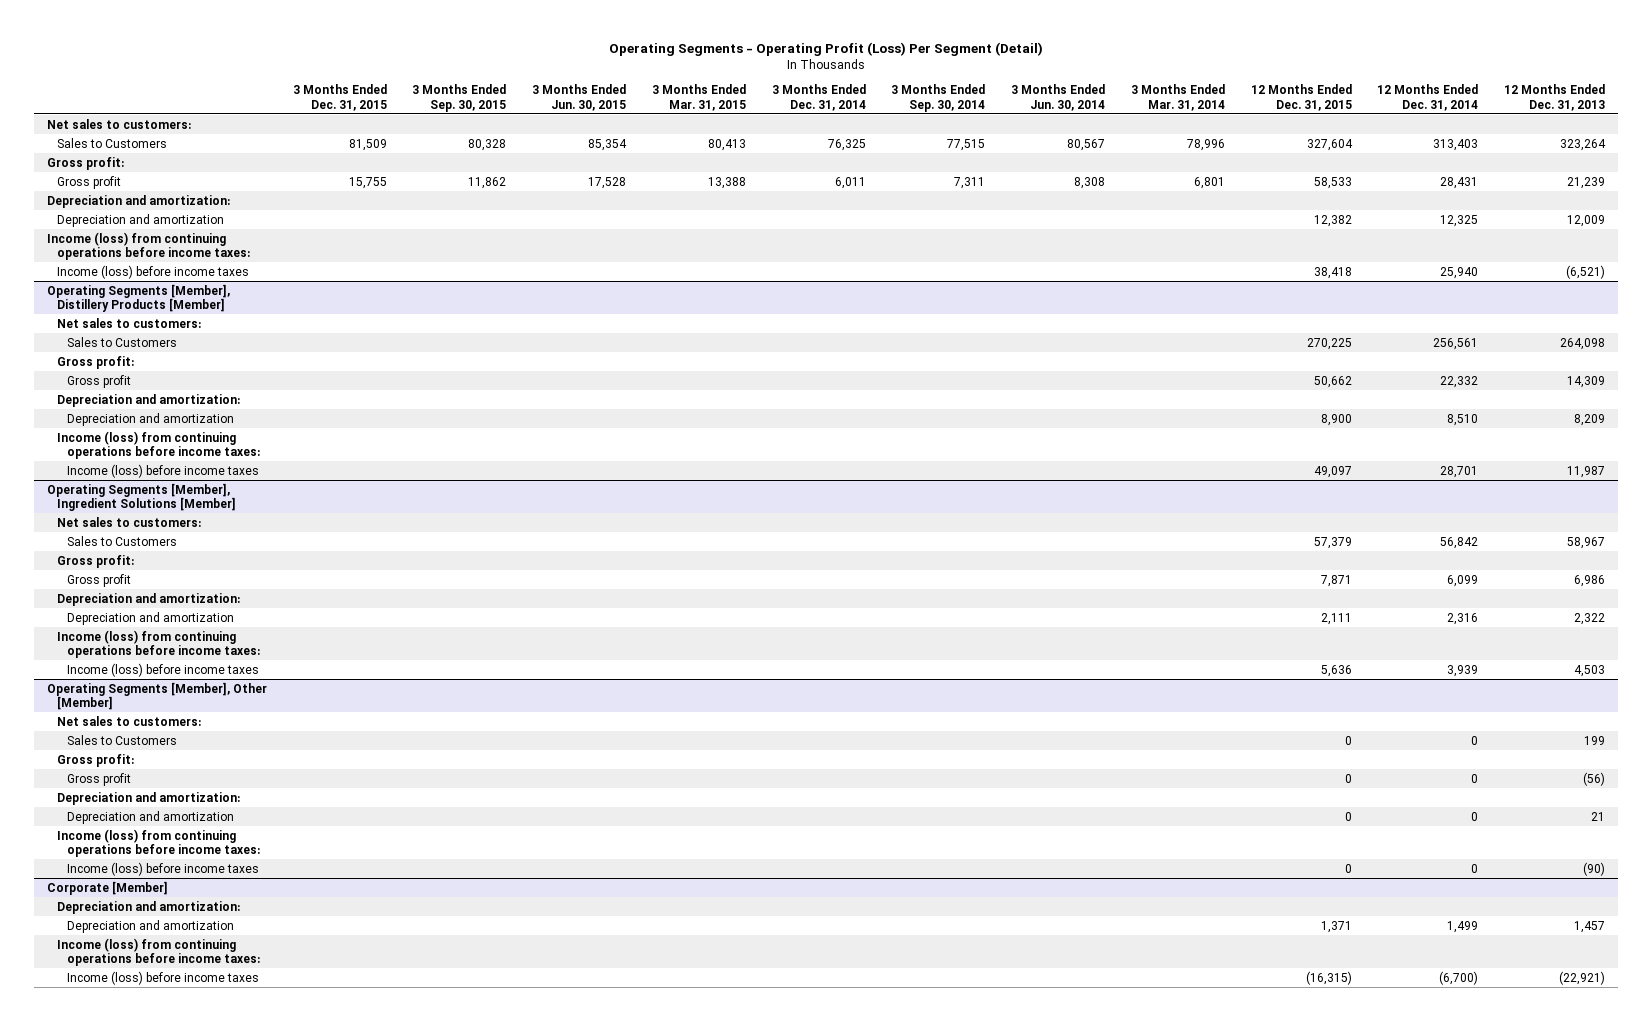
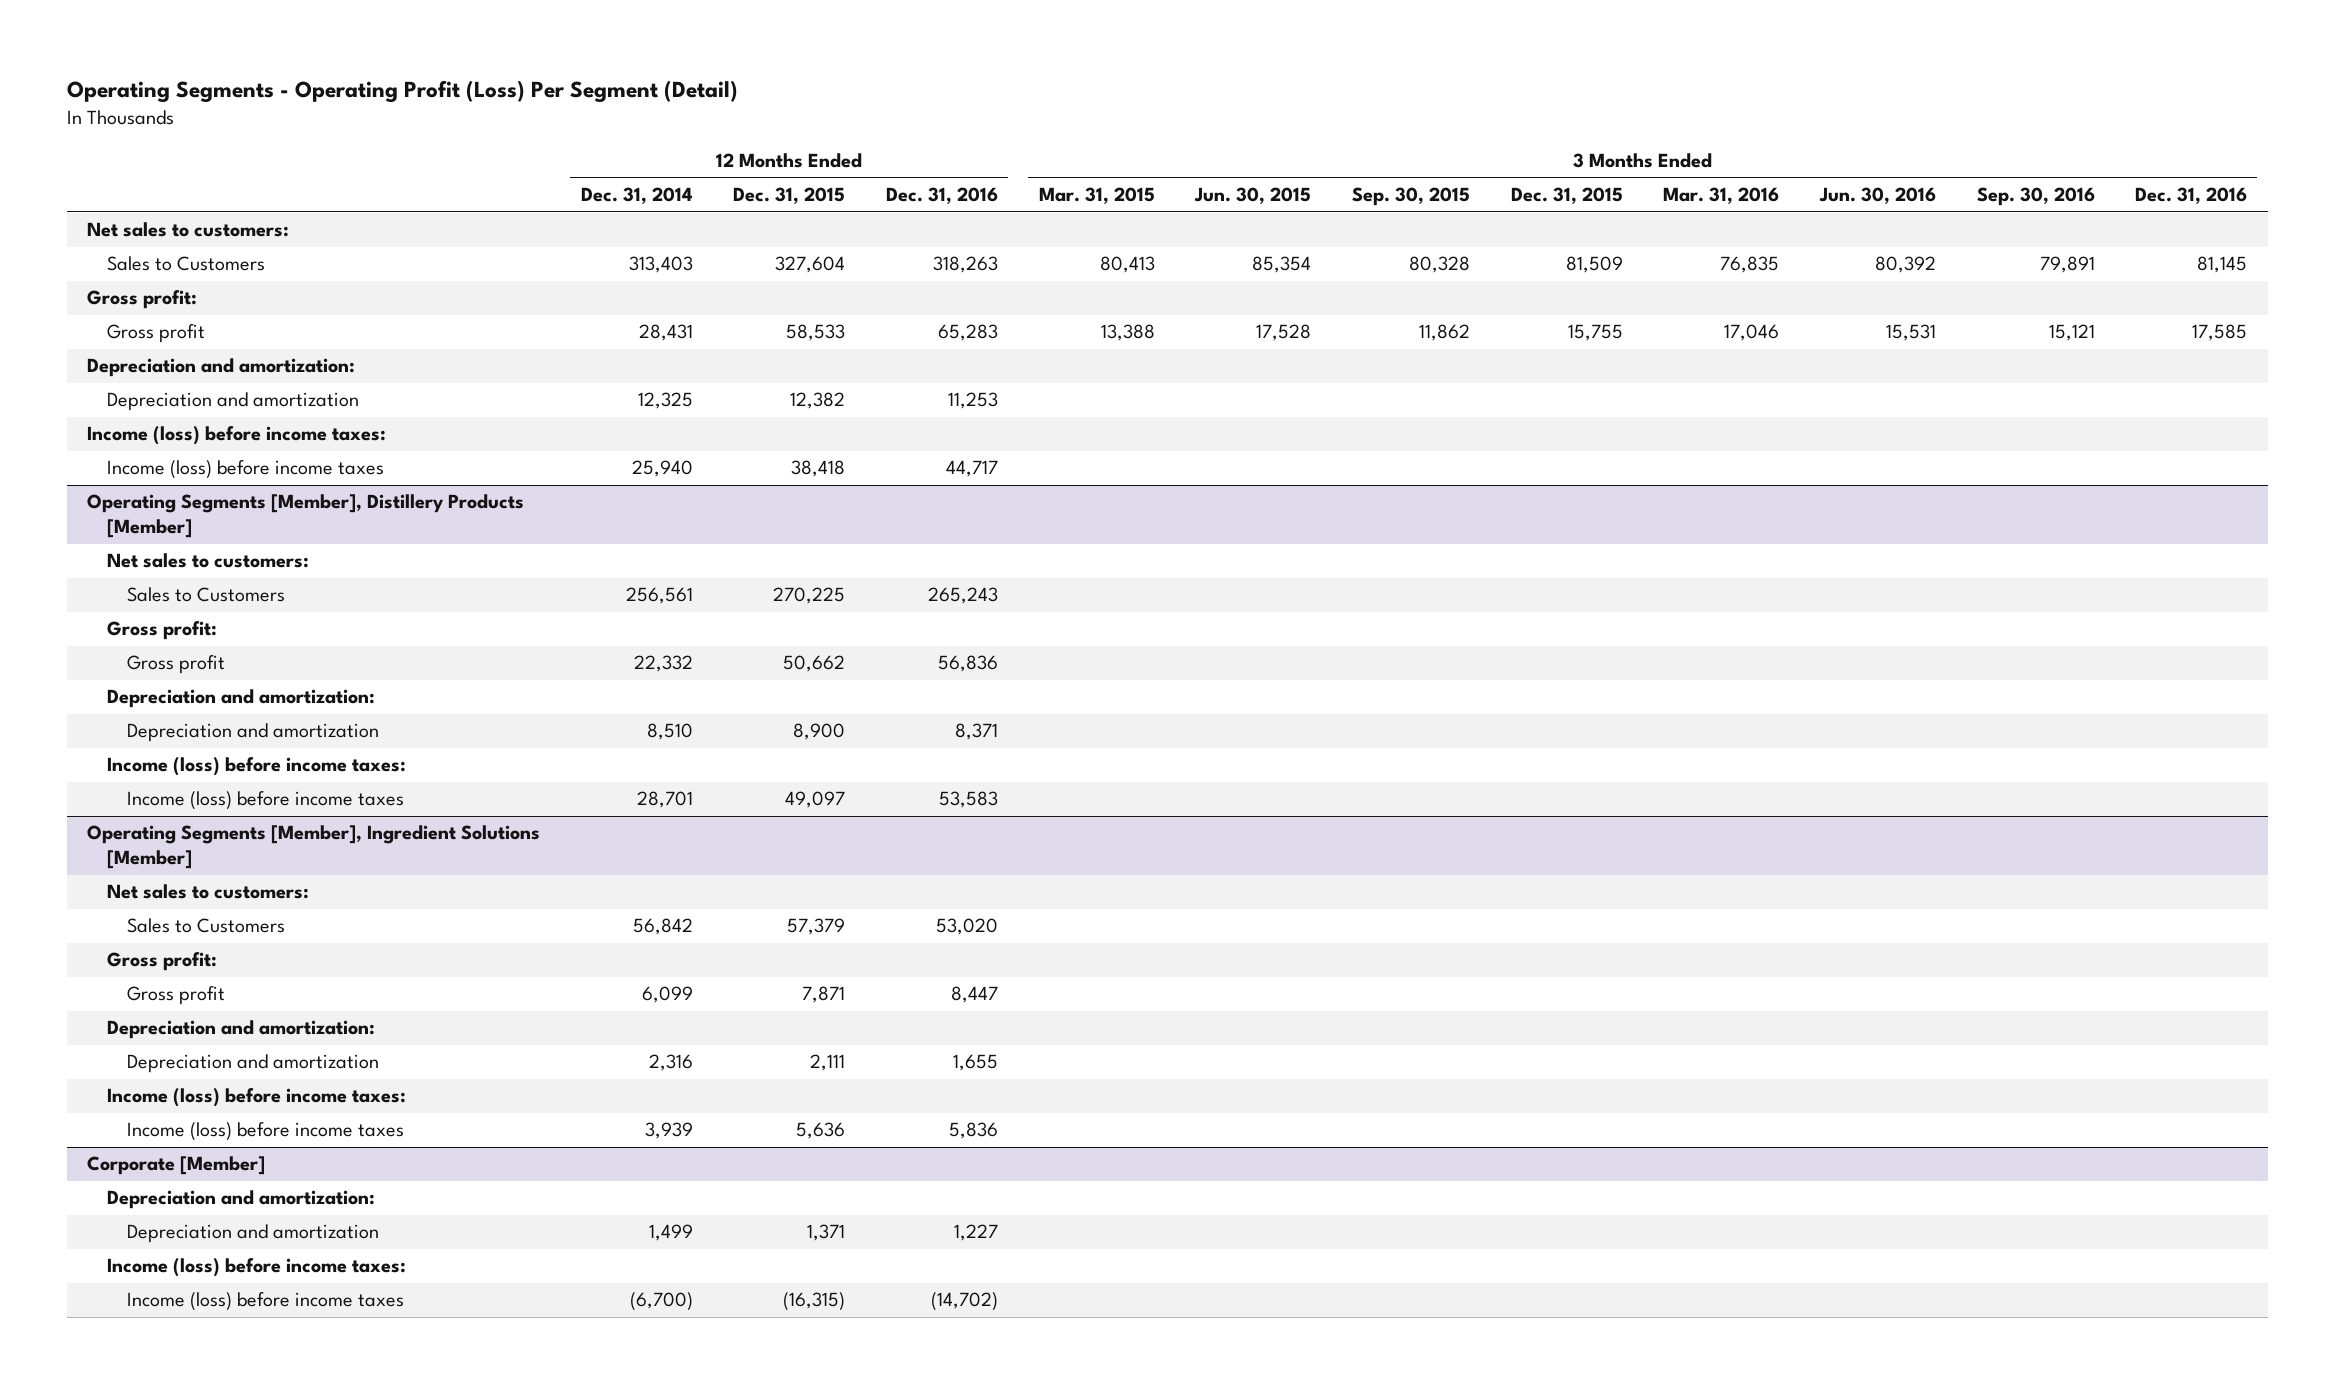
[771,84,866,111] 3 Months Ended Dec. 31, 2014 -> none
[891,84,986,112] 3 Months Ended Sep. 30, 2014 -> none
[1011,84,1106,111] 3 Months Ended Jun. 30, 2014 -> none
[1130,84,1225,111] 3 Months Ended Mar. 31, 2014 -> none
[1504,84,1606,111] 12 Months Ended Dec. 31, 2013 -> none
none -> [885,187,998,205] Dec. 31, 2016
none -> [1663,187,1780,205] Mar. 31, 2016
none -> [1818,187,1936,205] Jun. 30, 2016
none -> [1976,187,2095,207] Sep. 30, 2016
none -> [2135,187,2248,205] Dec. 31, 2016
[47,231,250,260] Income (loss) from continuing operations before income taxes: -> [86,426,386,446] Income (loss) before income taxes:
[56,430,260,459] Income (loss) from continuing operations before income taxes: -> [107,757,407,777] Income (loss) before income taxes:
[56,629,260,658] Income (loss) from continuing operations before income taxes: -> [107,1088,407,1108] Income (loss) before income taxes:
[47,681,268,710] Operating Segments [Member], Other [Member] -> none
[56,715,201,726] Net sales to customers: -> none
[66,734,177,745] Sales to Customers -> none
[56,753,134,767] Gross profit: -> none
[66,772,131,786] Gross profit -> none
[56,791,240,805] Depreciation and amortization: -> none
[66,810,234,824] Depreciation and amortization -> none
[56,828,260,857] Income (loss) from continuing operations before income taxes: -> none
[66,861,259,876] Income (loss) before income taxes -> none
[56,937,260,966] Income (loss) from continuing operations before income taxes: -> [107,1258,407,1278] Income (loss) before income taxes:

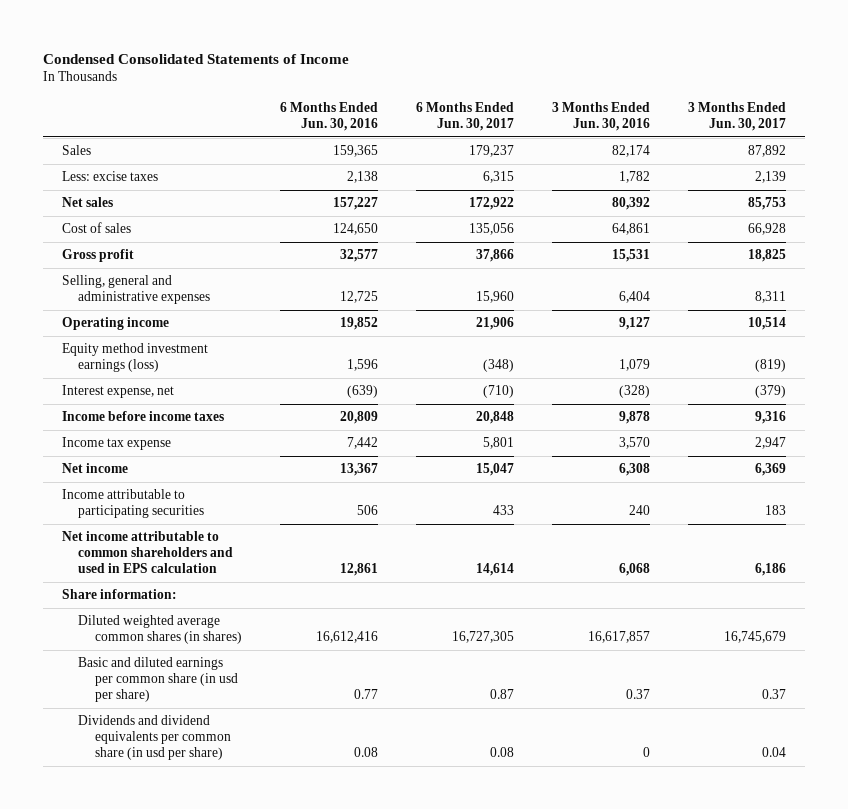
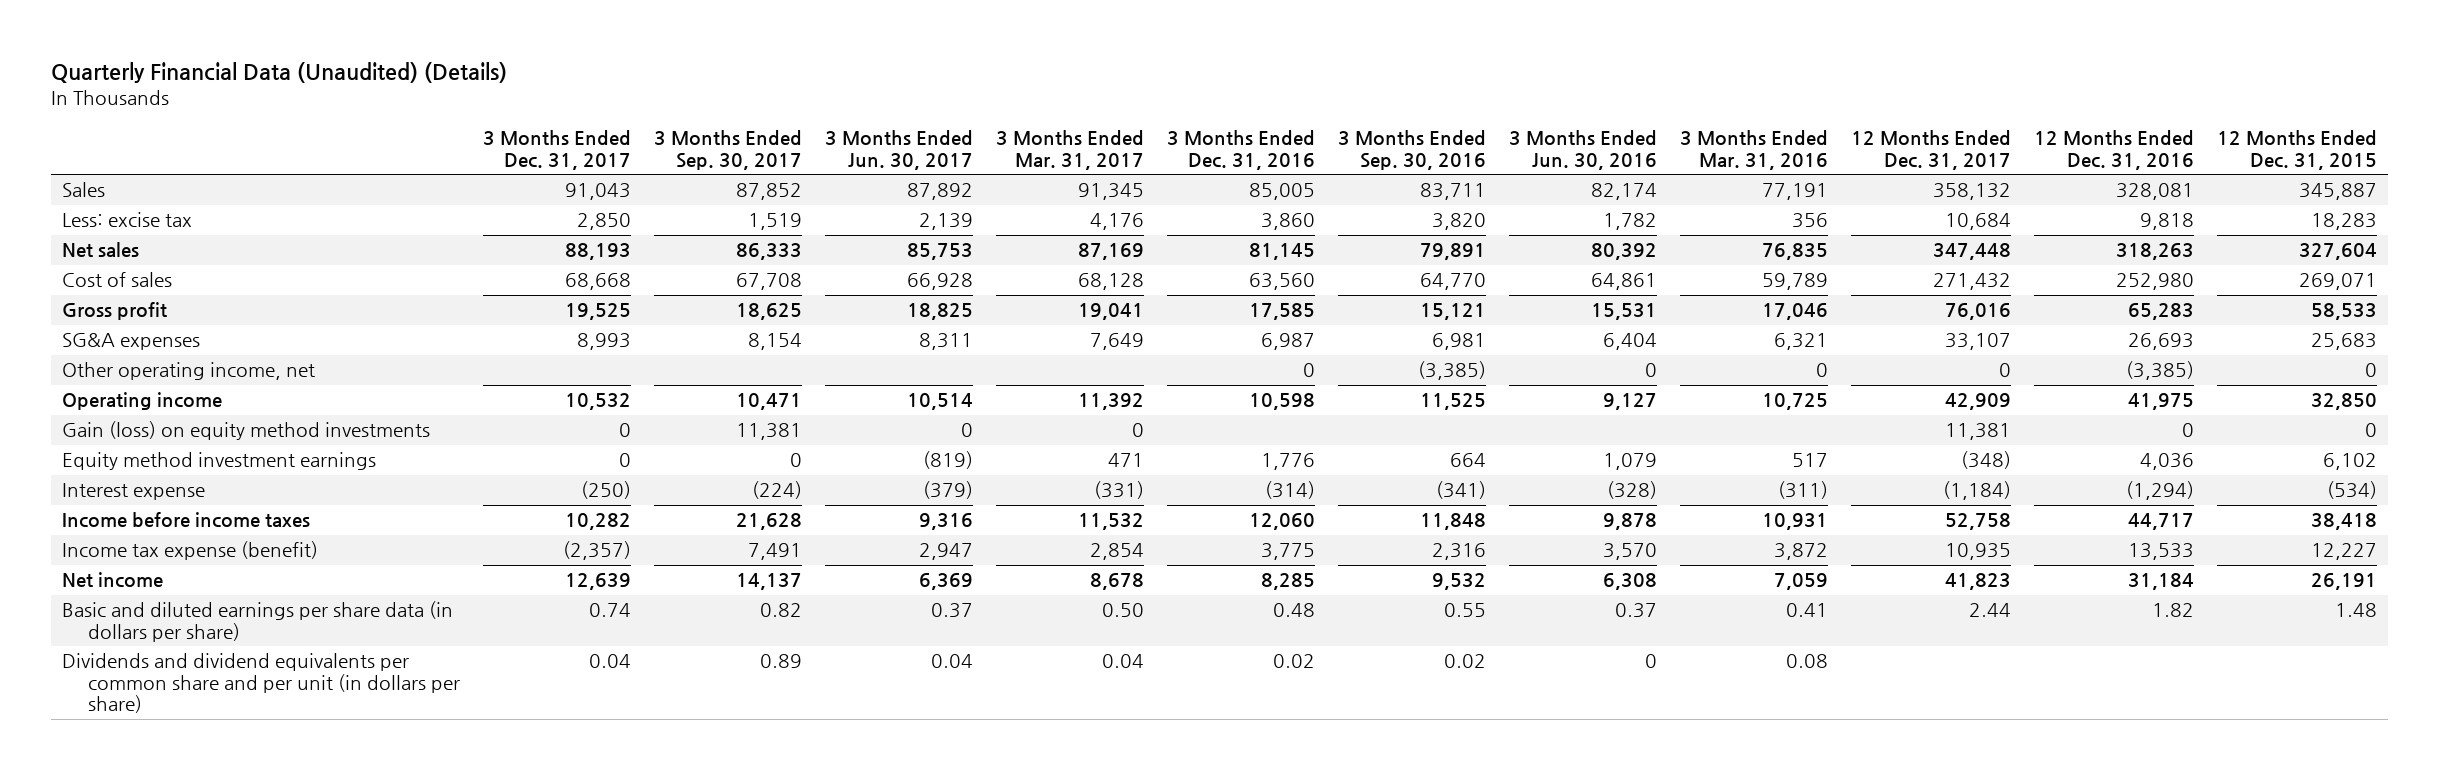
[42,53,349,64] Condensed Consolidated Statements of Income -> [50,62,507,84] Quarterly Financial Data (Unaudited) (Details)
[279,102,378,132] 6 Months Ended Jun. 30, 2016 -> none
[415,102,514,132] 6 Months Ended Jun. 30, 2017 -> none
none -> [483,130,632,170] 3 Months Ended Dec. 31, 2017
none -> [654,130,803,170] 3 Months Ended Sep. 30, 2017
none -> [996,130,1145,170] 3 Months Ended Mar. 31, 2017
none -> [1167,130,1316,170] 3 Months Ended Dec. 31, 2016
none -> [1337,130,1486,170] 3 Months Ended Sep. 30, 2016
none -> [1679,130,1828,170] 3 Months Ended Mar. 31, 2016
none -> [1850,130,2011,170] 12 Months Ended Dec. 31, 2017
none -> [2033,130,2194,170] 12 Months Ended Dec. 31, 2016
none -> [2216,130,2377,170] 12 Months Ended Dec. 31, 2015
[61,171,158,182] Less: excise taxes -> [61,212,192,228] Less: excise tax
[61,275,211,305] Selling, general and administrative expenses -> [61,333,200,351] SG&A expenses
none -> [61,362,315,381] Other operating income, net
none -> [61,421,430,441] Gain (loss) on equity method investments
[61,343,208,373] Equity method investment earnings (loss) -> [61,452,376,471] Equity method investment earnings
[61,385,174,399] Interest expense, net -> [61,483,205,501] Interest expense
[61,437,171,451] Income tax expense -> [61,541,318,561] Income tax expense (benefit)
[61,489,205,519] Income attributable to participating securities -> none
[61,531,234,574] Net income attributable to common shareholders and used in EPS calculation -> none
[61,589,177,600] Share information: -> none
[78,615,242,645] Diluted weighted average common shares (in shares) -> none
[78,657,238,703] Basic and diluted earnings per common share (in usd per share) -> [61,601,453,642] Basic and diluted earnings per share data (in dollars per share)
[78,715,231,761] Dividends and dividend equivalents per common share (in usd per share) -> [61,653,461,714] Dividends and dividend equivalents per common share and per unit (in dollars per share)

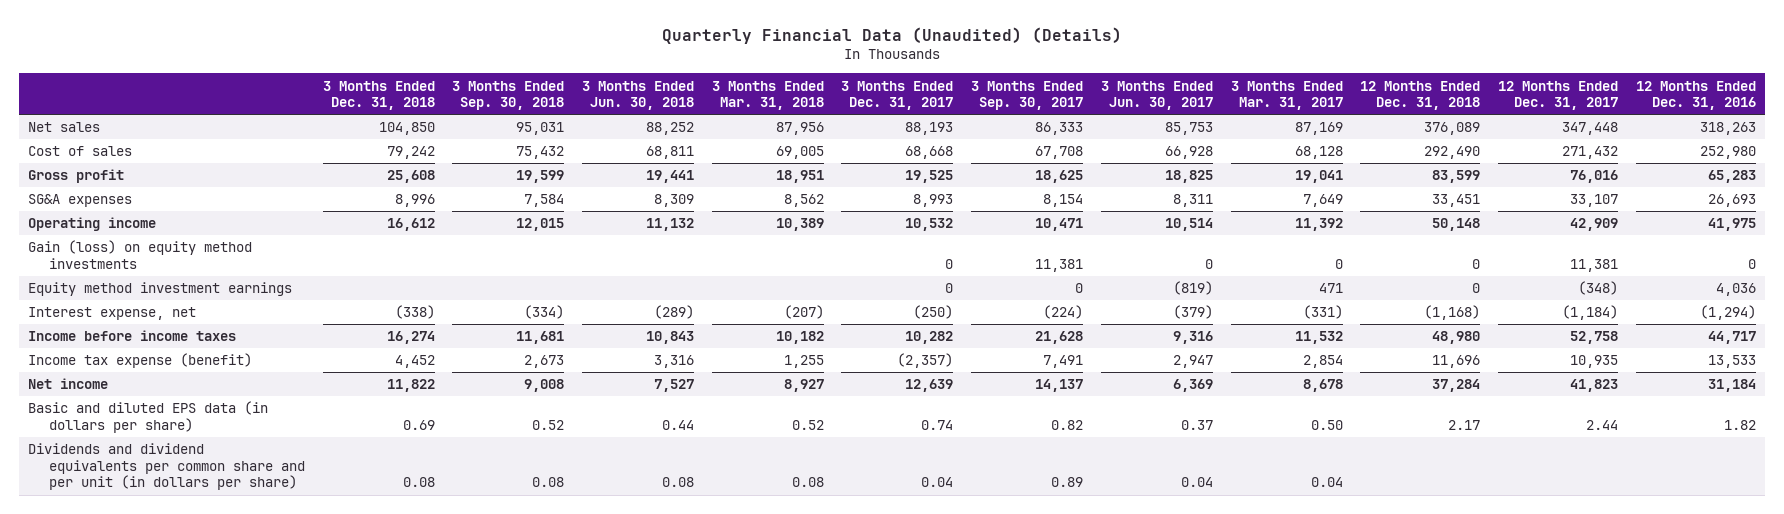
[1167,130,1316,170] 3 Months Ended Dec. 31, 2016 -> none
[1337,130,1486,170] 3 Months Ended Sep. 30, 2016 -> none
[1508,130,1657,170] 3 Months Ended Jun. 30, 2016 -> none
[1679,130,1828,170] 3 Months Ended Mar. 31, 2016 -> none
[2216,130,2377,170] 12 Months Ended Dec. 31, 2015 -> none
none -> [322,80,435,111] 3 Months Ended Dec. 31, 2018
none -> [452,80,565,111] 3 Months Ended Sep. 30, 2018
none -> [582,80,695,111] 3 Months Ended Jun. 30, 2018
none -> [711,80,824,111] 3 Months Ended Mar. 31, 2018
none -> [1360,80,1481,111] 12 Months Ended Dec. 31, 2018
[61,182,105,198] Sales -> none
[61,212,192,228] Less: excise tax -> none
[61,362,315,381] Other operating income, net -> none
[61,483,205,501] Interest expense -> [28,307,197,321] Interest expense, net
[61,601,453,642] Basic and diluted earnings per share data (in dollars per share) -> [28,401,269,433] Basic and diluted EPS data (in dollars per share)

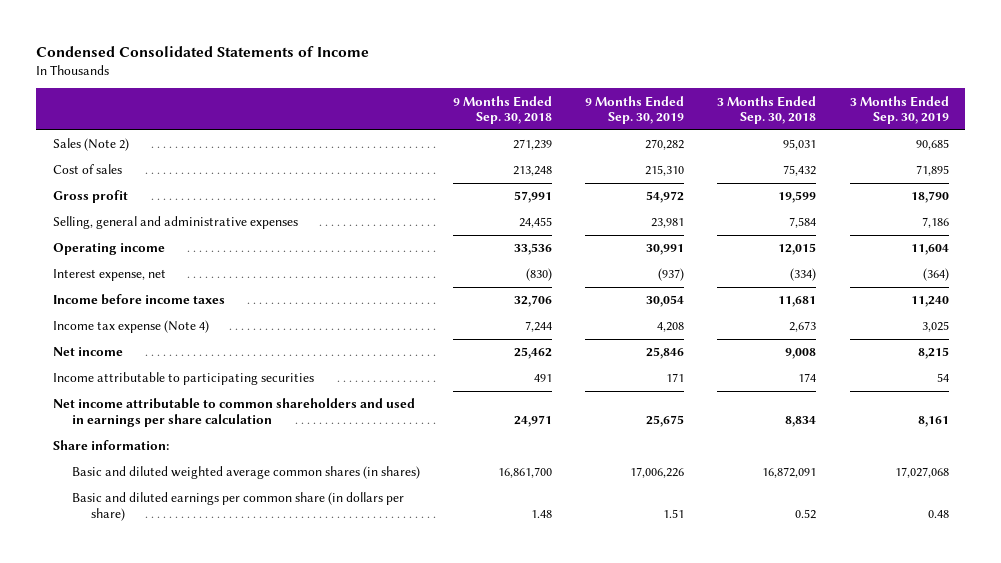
[661,26,1122,44] Quarterly Financial Data (Unaudited) (Details) -> [35,45,369,57] Condensed Consolidated Statements of Income
[322,80,435,111] 3 Months Ended Dec. 31, 2018 -> none
[582,80,695,111] 3 Months Ended Jun. 30, 2018 -> none
[711,80,824,111] 3 Months Ended Mar. 31, 2018 -> none
[841,80,954,111] 3 Months Ended Dec. 31, 2017 -> none
[971,80,1084,111] 3 Months Ended Sep. 30, 2017 -> none
[1100,80,1213,111] 3 Months Ended Jun. 30, 2017 -> none
[1230,80,1343,111] 3 Months Ended Mar. 31, 2017 -> none
[1360,80,1481,111] 12 Months Ended Dec. 31, 2018 -> none
[1497,80,1618,111] 12 Months Ended Dec. 31, 2017 -> none
[1635,80,1756,111] 12 Months Ended Dec. 31, 2016 -> none
none -> [452,95,552,125] 9 Months Ended Sep. 30, 2018
none -> [585,95,685,125] 9 Months Ended Sep. 30, 2019
none -> [849,95,949,125] 3 Months Ended Sep. 30, 2019
[28,122,101,133] Net sales -> [52,138,129,152] Sales (Note 2)
[28,194,133,208] SG&A expenses -> [52,216,298,230] Selling, general and administrative expenses
[28,240,253,269] Gain (loss) on equity method investments -> none
[28,282,293,297] Equity method investment earnings -> none
[28,353,253,369] Income tax expense (benefit) -> [52,320,209,334] Income tax expense (Note 4)
[28,443,305,491] Dividends and dividend equivalents per common share and per unit (in dollars per share) -> none
none -> [52,372,314,386] Income attributable to participating securities
none -> [52,398,415,427] Net income attributable to common shareholders and used in earnings per share calculation
none -> [52,440,169,451] Share information:
none -> [71,466,420,480] Basic and diluted weighted average common shares (in shares)
[28,401,269,433] Basic and diluted EPS data (in dollars per share) -> [71,492,404,521] Basic and diluted earnings per common share (in dollars per share)

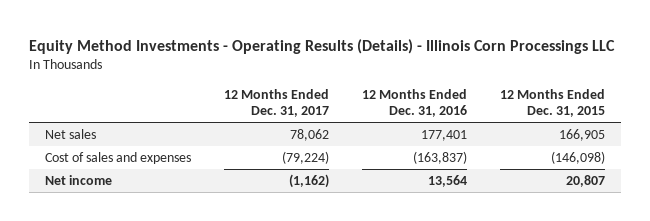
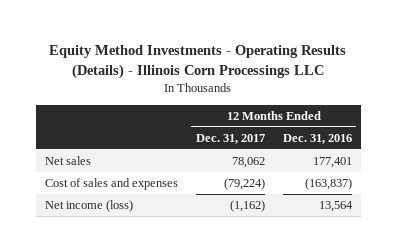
[499,89,605,118] 12 Months Ended Dec. 31, 2015 -> none
[45,174,113,185] Net income -> [44,200,133,213] Net income (loss)

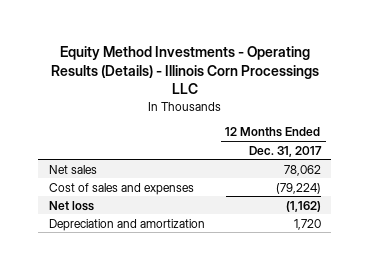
[282,133,352,144] Dec. 31, 2016 -> none
[44,200,133,213] Net income (loss) -> [48,200,94,211] Net loss
none -> [48,218,205,231] Depreciation and amortization

